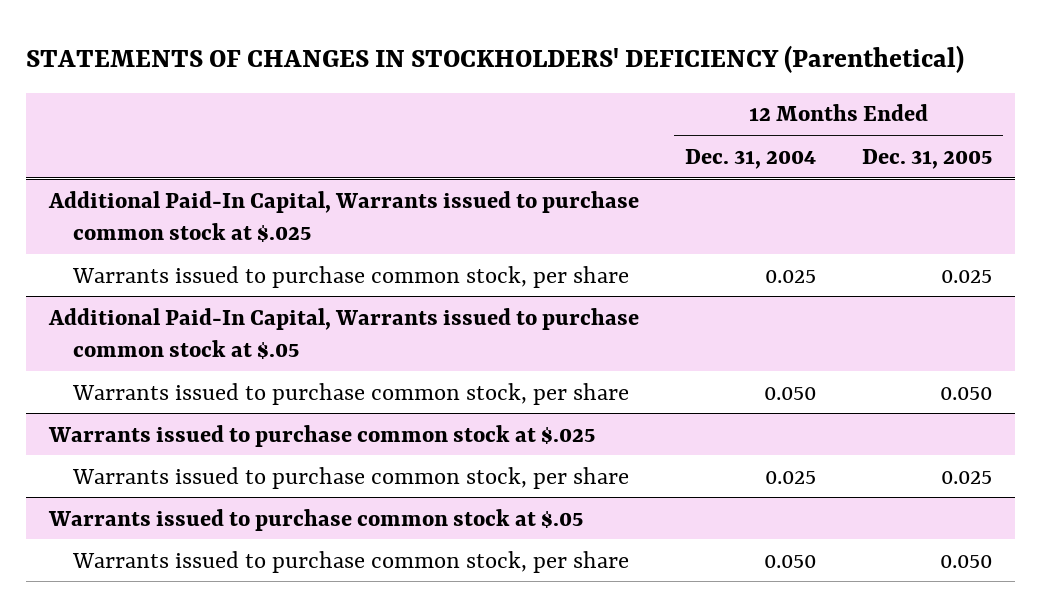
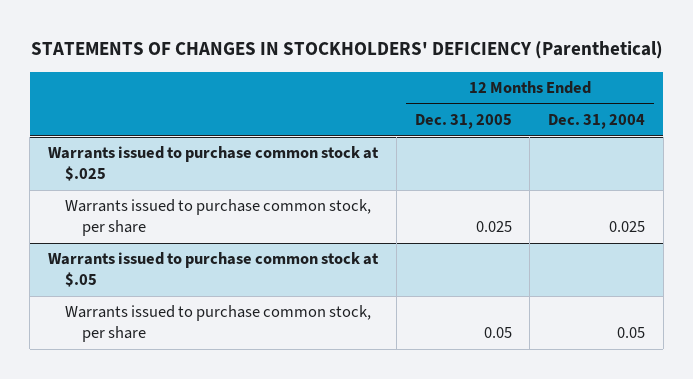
[48,190,640,242] Additional Paid-In Capital, Warrants issued to purchase common stock at $.025 -> none
[72,265,630,288] Warrants issued to purchase common stock, per share -> none
[48,307,640,359] Additional Paid-In Capital, Warrants issued to purchase common stock at $.05 -> none
[72,382,630,405] Warrants issued to purchase common stock, per share -> none
[764,554,817,568] 0.050 -> [617,327,646,339] 0.05
[940,554,993,568] 0.050 -> [483,327,512,339] 0.05

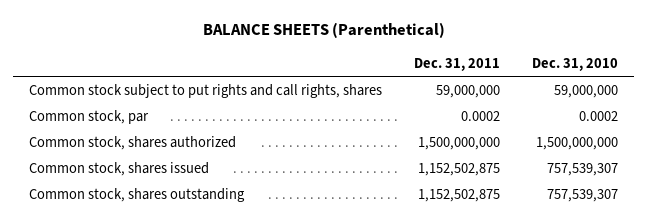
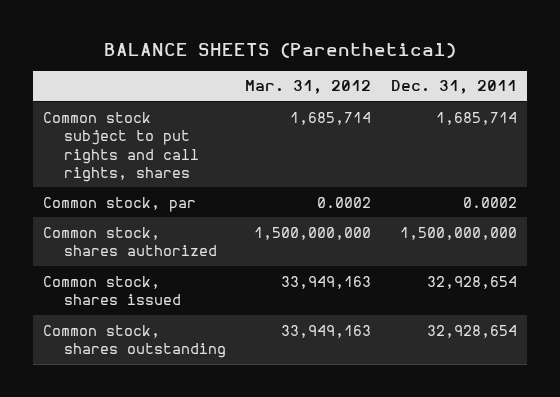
[532,57,619,71] Dec. 31, 2010 -> none
none -> [245,80,372,95] Mar. 31, 2012
[436,84,501,98] 59,000,000 -> [435,111,517,125] 1,685,714
[418,162,501,176] 1,152,502,875 -> [426,275,517,289] 32,928,654
[418,188,501,202] 1,152,502,875 -> [426,324,517,338] 32,928,654

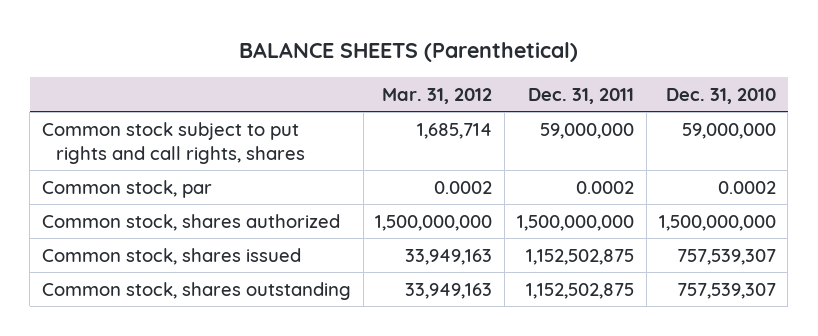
none -> [665,87,776,104] Dec. 31, 2010
[435,111,517,125] 1,685,714 -> [540,122,635,139] 59,000,000
[426,275,517,289] 32,928,654 -> [526,248,635,265] 1,152,502,875
[426,324,517,338] 32,928,654 -> [526,282,635,299] 1,152,502,875

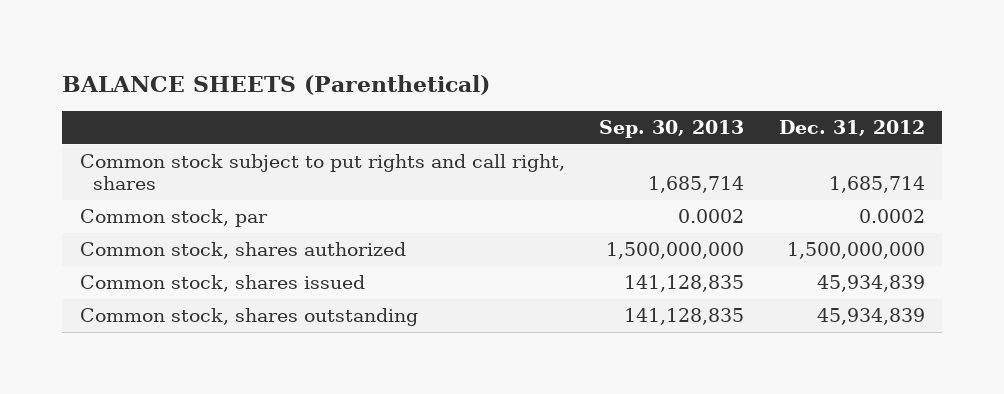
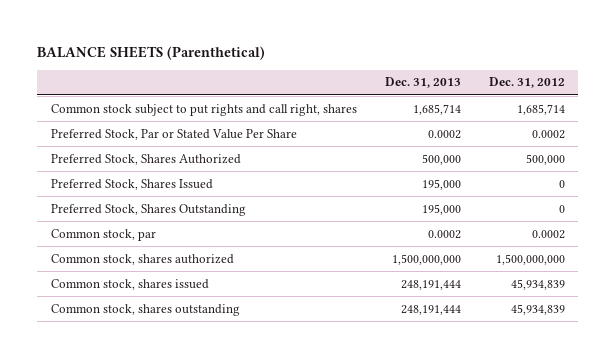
[599,120,745,139] Sep. 30, 2013 -> none
none -> [384,77,461,89] Dec. 31, 2013
none -> [50,128,297,140] Preferred Stock, Par or Stated Value Per Share
none -> [50,153,241,165] Preferred Stock, Shares Authorized
none -> [50,178,213,190] Preferred Stock, Shares Issued
none -> [50,203,246,216] Preferred Stock, Shares Outstanding

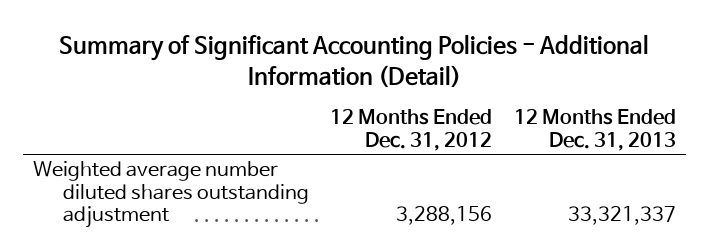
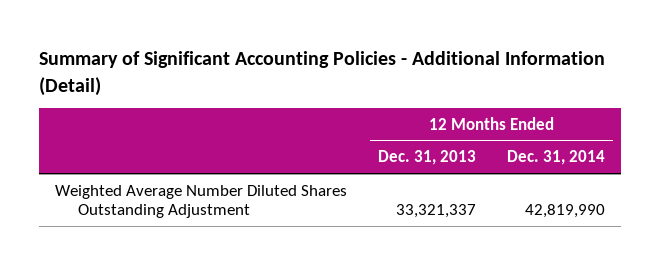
[330,109,493,151] 12 Months Ended Dec. 31, 2012 -> none
none -> [507,150,606,166] Dec. 31, 2014
[33,161,310,229] Weighted average number diluted shares outstanding adjustment -> [54,184,347,219] Weighted Average Number Diluted Shares Outstanding Adjustment

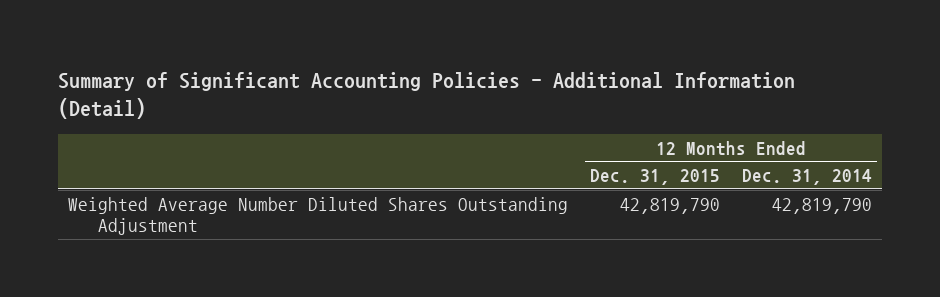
[378,150,477,166] Dec. 31, 2013 -> none
none -> [589,168,720,185] Dec. 31, 2015
[525,204,606,219] 42,819,990 -> [771,197,872,214] 42,819,790

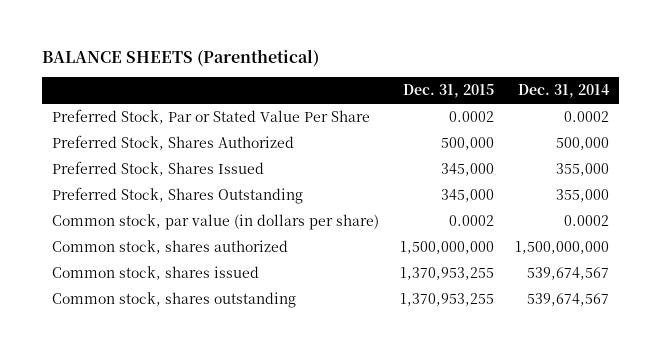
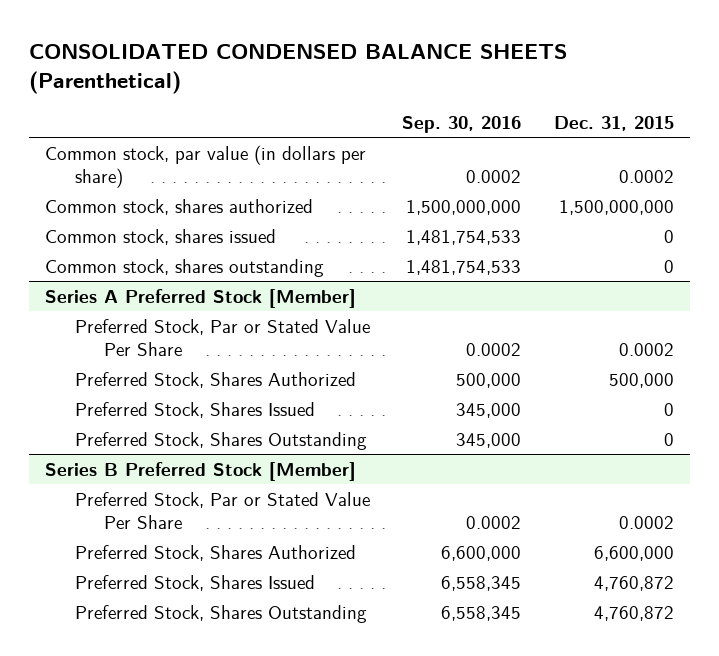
[41,49,319,68] BALANCE SHEETS (Parenthetical) -> [29,43,568,95] CONSOLIDATED CONDENSED BALANCE SHEETS (Parenthetical)
[517,84,609,99] Dec. 31, 2014 -> none
none -> [402,115,522,133] Sep. 30, 2016
[52,108,371,124] Preferred Stock, Par or Stated Value Per Share -> none
[52,134,295,150] Preferred Stock, Shares Authorized -> none
[52,160,265,176] Preferred Stock, Shares Issued -> none
[52,186,304,204] Preferred Stock, Shares Outstanding -> none
[399,266,494,280] 1,370,953,255 -> [664,229,675,243] 0
[399,292,494,306] 1,370,953,255 -> [664,259,675,273] 0
none -> [45,288,357,308] Series A Preferred Stock [Member]
none -> [74,318,370,356] Preferred Stock, Par or Stated Value Per Share
none -> [74,371,356,388] Preferred Stock, Shares Authorized
none -> [74,401,315,418] Preferred Stock, Shares Issued
none -> [74,431,367,450] Preferred Stock, Shares Outstanding
none -> [45,461,357,481] Series B Preferred Stock [Member]
none -> [74,491,370,529] Preferred Stock, Par or Stated Value Per Share
none -> [74,544,356,561] Preferred Stock, Shares Authorized
none -> [74,574,315,591] Preferred Stock, Shares Issued
none -> [74,604,367,623] Preferred Stock, Shares Outstanding

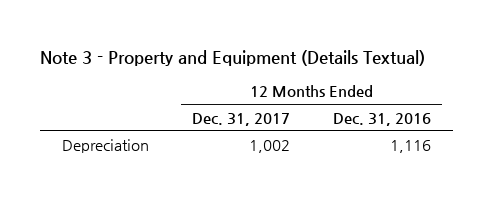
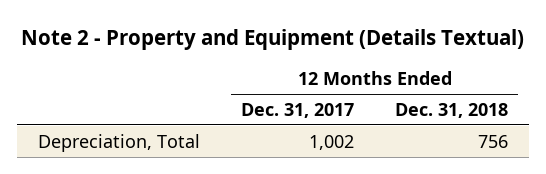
[40,50,426,67] Note 3 - Property and Equipment (Details Textual) -> [21,29,525,51] Note 2 - Property and Equipment (Details Textual)
[333,112,432,126] Dec. 31, 2016 -> none
none -> [395,102,509,118] Dec. 31, 2018
[61,139,149,154] Depreciation -> [37,133,200,152] Depreciation, Total

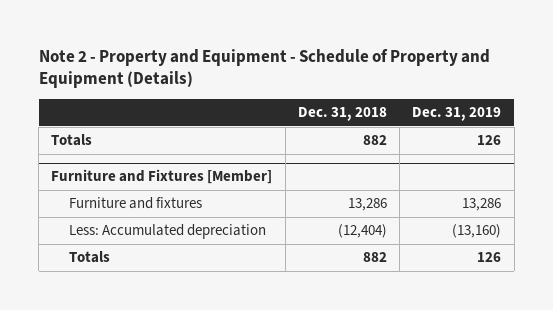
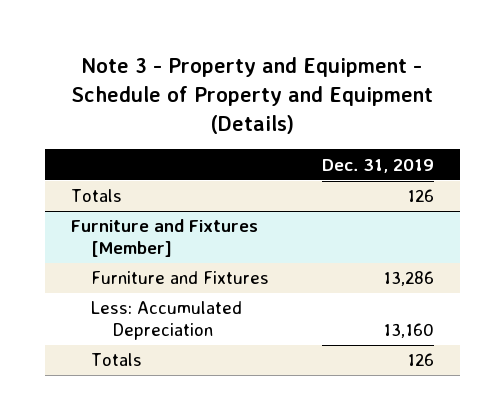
[38,48,490,89] Note 2 - Property and Equipment - Schedule of Property and Equipment (Details) -> [71,57,434,134] Note 3 - Property and Equipment - Schedule of Property and Equipment (Details)
[297,107,387,122] Dec. 31, 2018 -> none
[68,197,202,210] Furniture and fixtures -> [91,271,270,285] Furniture and Fixtures
[68,224,266,240] Less: Accumulated depreciation -> [91,301,243,340] Less: Accumulated Depreciation
[452,224,502,239] (13,160) -> [382,322,434,338] 13,160

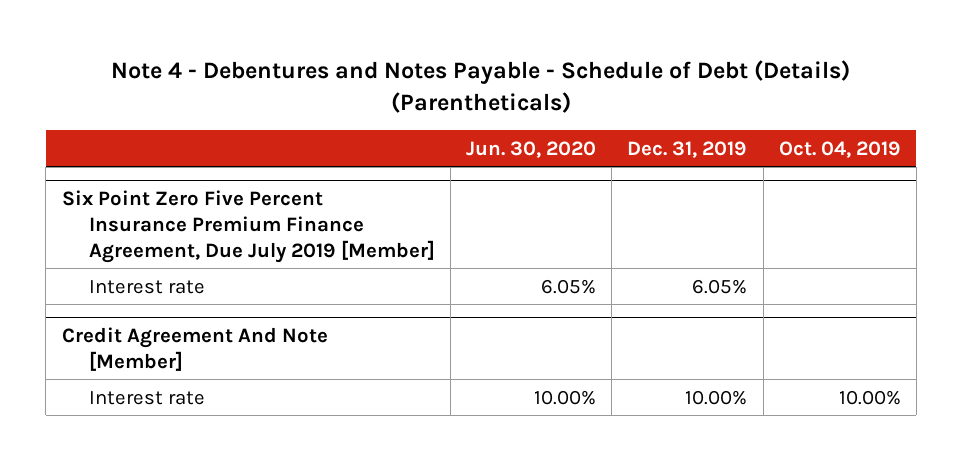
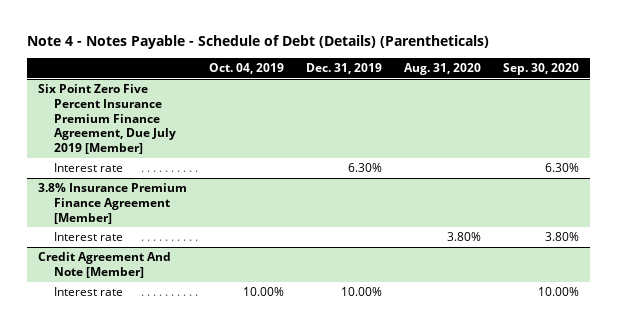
[111,59,851,113] Note 4 - Debentures and Notes Payable - Schedule of Debt (Details) (Parentheticals) -> [27,34,490,49] Note 4 - Notes Payable - Schedule of Debt (Details) (Parentheticals)
[466,140,597,158] Jun. 30, 2020 -> none
none -> [404,62,482,75] Aug. 31, 2020
none -> [502,62,579,75] Sep. 30, 2020
[692,278,748,294] 6.05% -> [348,163,383,173] 6.30%
none -> [38,183,188,224] 3.8% Insurance Premium Finance Agreement [Member]
none -> [53,232,123,242] Interest rate

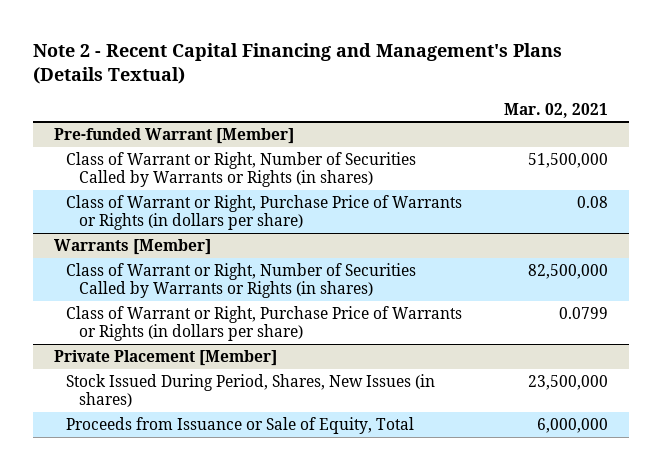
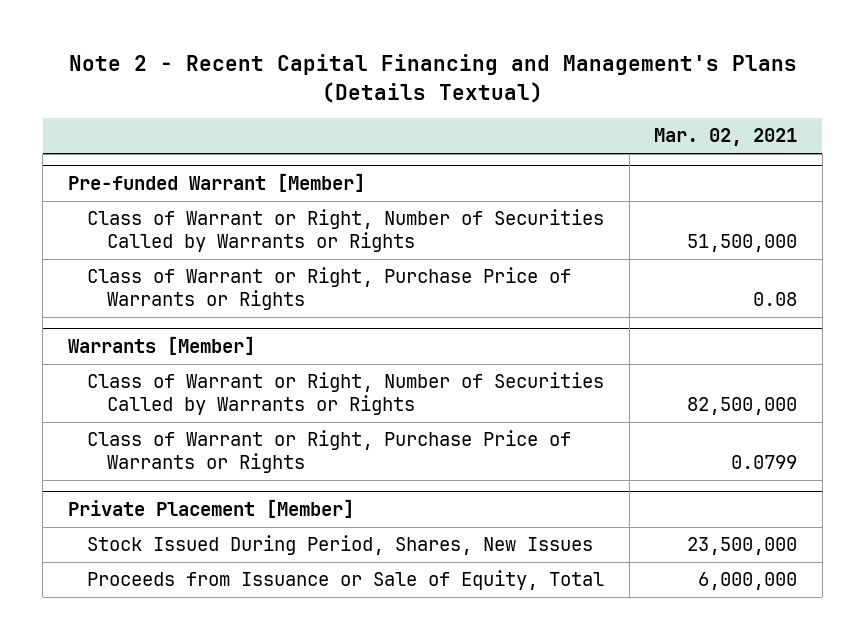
[66,151,417,187] Class of Warrant or Right, Number of Securities Called by Warrants or Rights (in shares) -> [87,209,605,253] Class of Warrant or Right, Number of Securities Called by Warrants or Rights
[66,194,463,230] Class of Warrant or Right, Purchase Price of Warrants or Rights (in dollars per share) -> [87,267,572,311] Class of Warrant or Right, Purchase Price of Warrants or Rights
[66,262,417,298] Class of Warrant or Right, Number of Securities Called by Warrants or Rights (in shares) -> [87,372,605,416] Class of Warrant or Right, Number of Securities Called by Warrants or Rights
[66,305,463,341] Class of Warrant or Right, Purchase Price of Warrants or Rights (in dollars per share) -> [87,430,572,474] Class of Warrant or Right, Purchase Price of Warrants or Rights
[66,373,436,407] Stock Issued During Period, Shares, New Issues (in shares) -> [87,535,594,556] Stock Issued During Period, Shares, New Issues

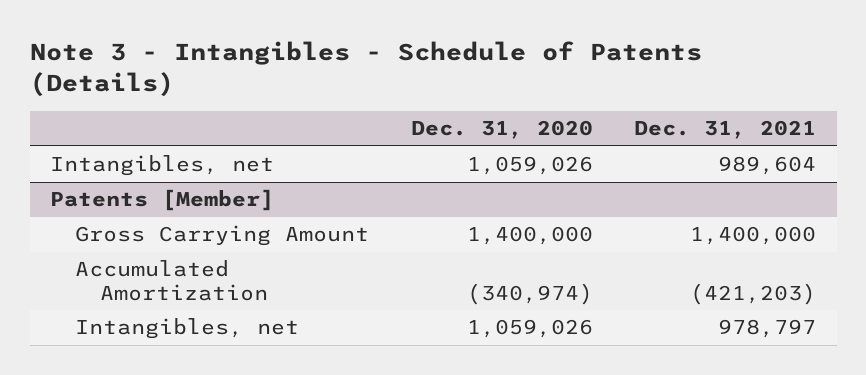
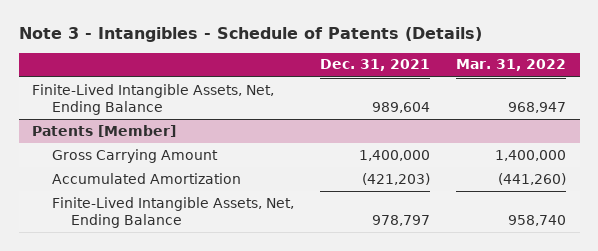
[410,120,593,140] Dec. 31, 2020 -> none
none -> [456,59,567,72] Mar. 31, 2022
[50,155,275,177] Intangibles, net -> [32,83,275,115] Finite-Lived Intangible Assets, Net, Ending Balance
[75,318,300,340] Intangibles, net -> [51,196,294,228] Finite-Lived Intangible Assets, Net, Ending Balance

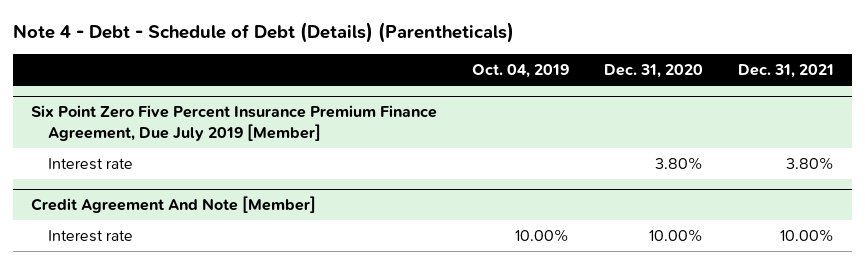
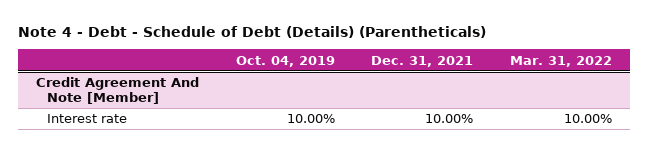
[604,64,704,79] Dec. 31, 2020 -> none
none -> [509,55,612,67] Mar. 31, 2022
[30,105,437,141] Six Point Zero Five Percent Insurance Premium Finance Agreement, Due July 2019 [Member] -> none
[47,157,133,170] Interest rate -> none

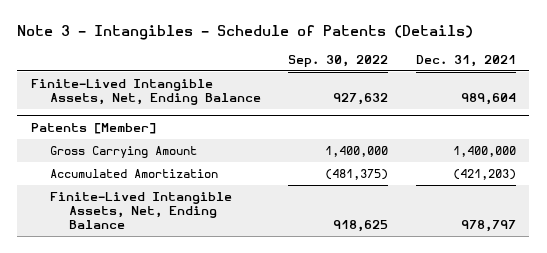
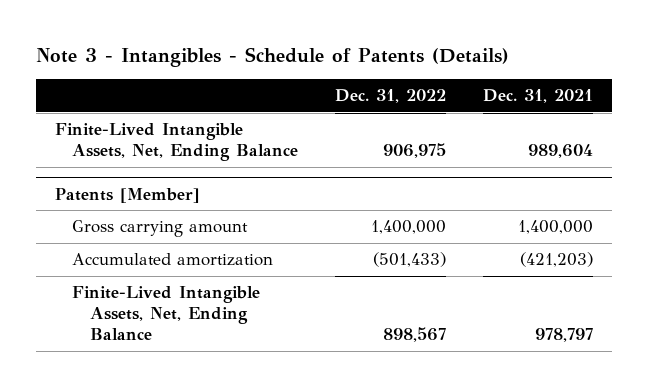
[288,54,389,67] Sep. 30, 2022 -> none
none -> [335,89,447,104] Dec. 31, 2022
[50,145,198,158] Gross Carrying Amount -> [72,220,249,238] Gross carrying amount
[50,168,219,178] Accumulated Amortization -> [72,253,274,267] Accumulated amortization

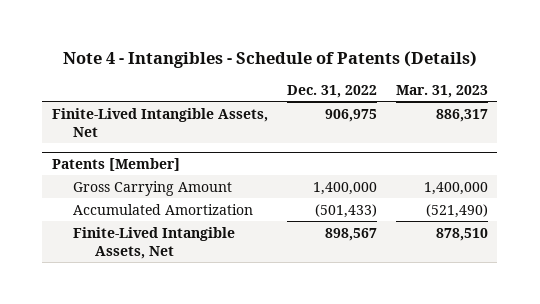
[36,47,510,68] Note 3 - Intangibles - Schedule of Patents (Details) -> [62,51,477,69] Note 4 - Intangibles - Schedule of Patents (Details)
[483,89,594,104] Dec. 31, 2021 -> none
none -> [395,85,488,99] Mar. 31, 2023
[54,123,299,162] Finite-Lived Intangible Assets, Net, Ending Balance -> [51,107,268,137] Finite-Lived Intangible Assets, Net
[72,220,249,238] Gross carrying amount -> [73,180,233,196] Gross Carrying Amount
[72,253,274,267] Accumulated amortization -> [73,203,254,215] Accumulated Amortization
[72,286,261,341] Finite-Lived Intangible Assets, Net, Ending Balance -> [73,226,236,259] Finite-Lived Intangible Assets, Net

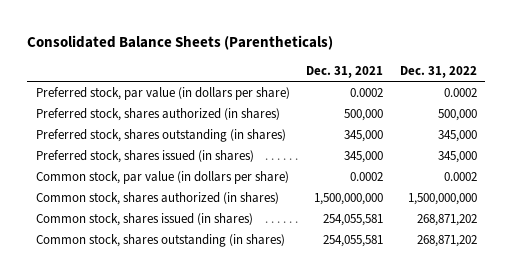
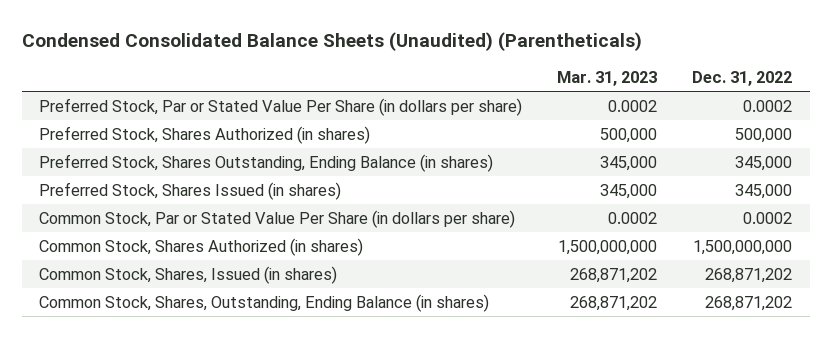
[27,35,334,51] Consolidated Balance Sheets (Parentheticals) -> [21,32,642,52] Condensed Consolidated Balance Sheets (Unaudited) (Parentheticals)
[306,66,384,79] Dec. 31, 2021 -> none
none -> [557,71,658,87] Mar. 31, 2023
[35,86,290,100] Preferred stock, par value (in dollars per share) -> [39,97,523,116] Preferred Stock, Par or Stated Value Per Share (in dollars per share)
[35,107,280,121] Preferred stock, shares authorized (in shares) -> [39,125,371,144] Preferred Stock, Shares Authorized (in shares)
[35,128,286,142] Preferred stock, shares outstanding (in shares) -> [39,153,494,172] Preferred Stock, Shares Outstanding, Ending Balance (in shares)
[35,149,254,163] Preferred stock, shares issued (in shares) -> [39,181,342,200] Preferred Stock, Shares Issued (in shares)
[35,170,289,184] Common stock, par value (in dollars per share) -> [39,209,516,228] Common Stock, Par or Stated Value Per Share (in dollars per share)
[35,191,279,205] Common stock, shares authorized (in shares) -> [39,237,364,256] Common Stock, Shares Authorized (in shares)
[35,212,253,226] Common stock, shares issued (in shares) -> [39,265,338,284] Common Stock, Shares, Issued (in shares)
[35,233,285,247] Common stock, shares outstanding (in shares) -> [39,293,490,312] Common Stock, Shares, Outstanding, Ending Balance (in shares)

